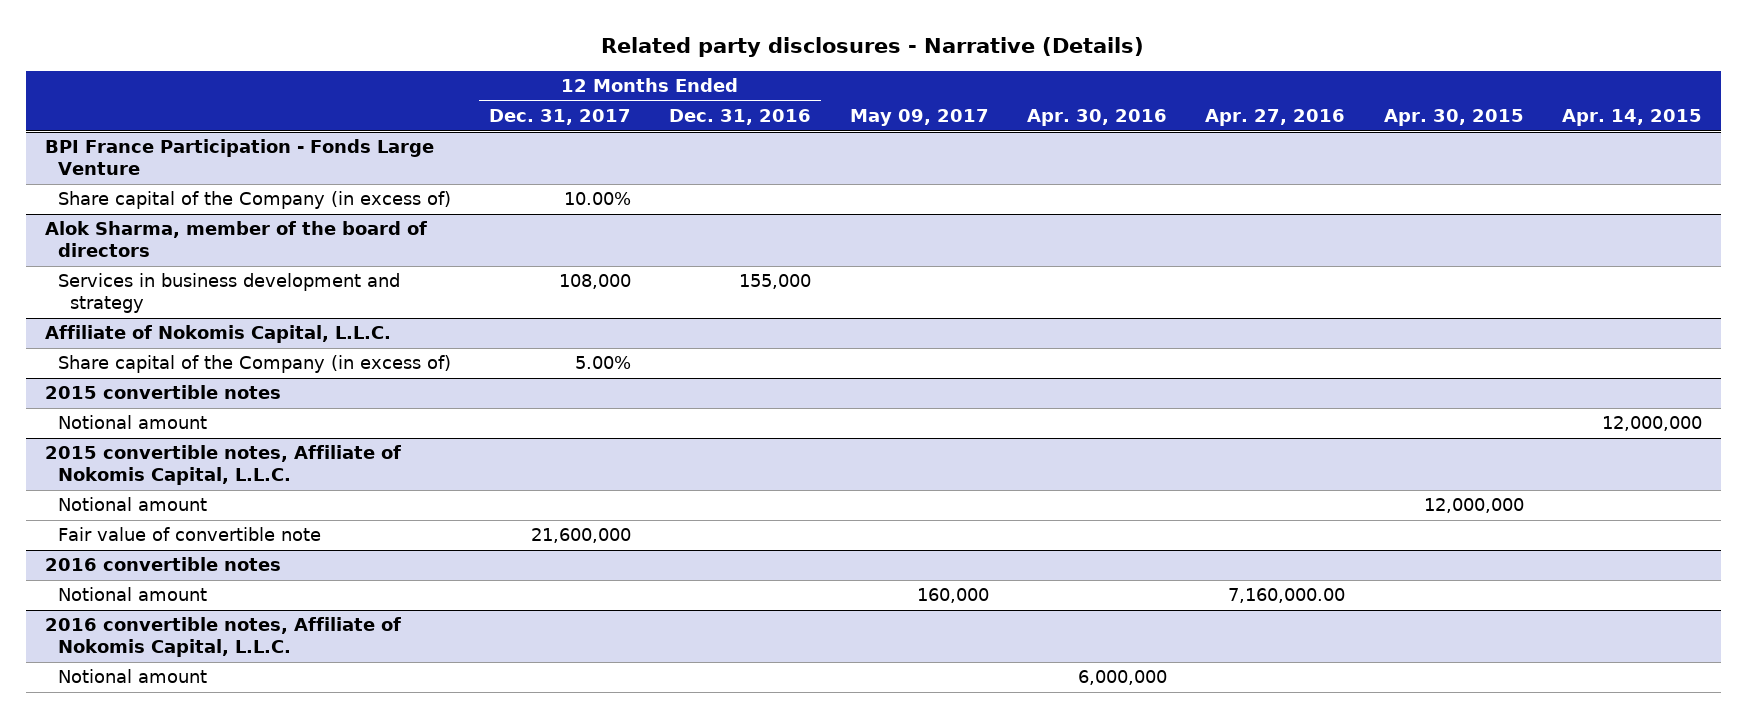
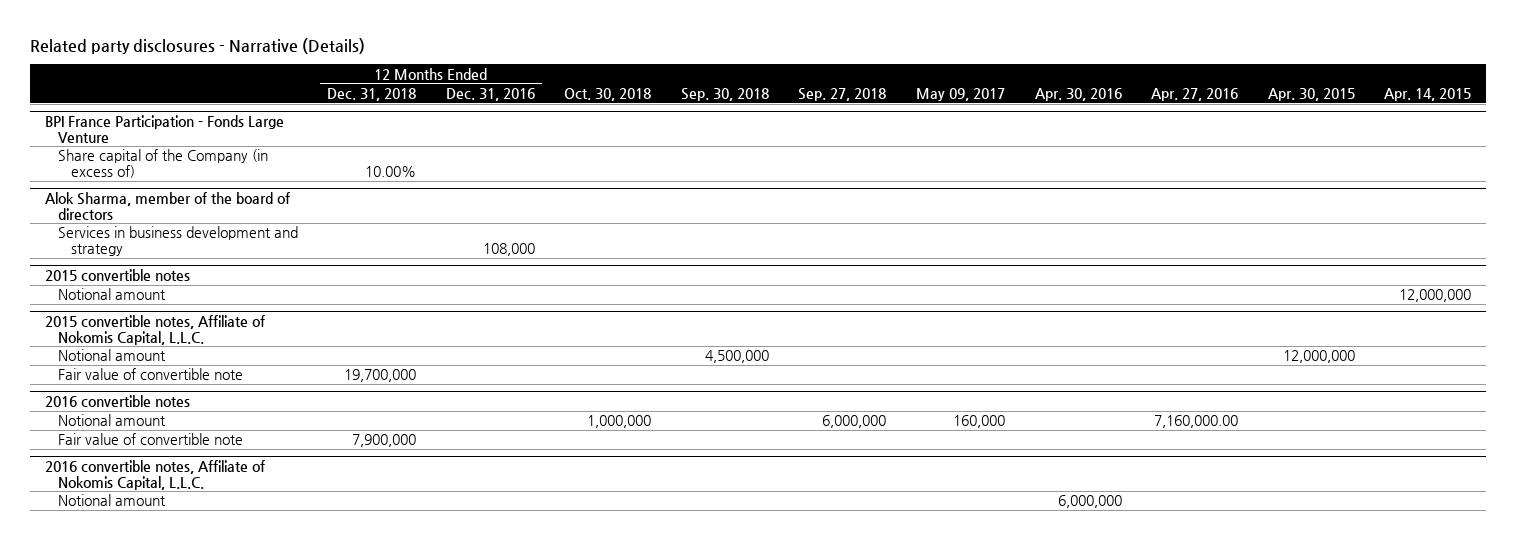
[488,109,631,126] Dec. 31, 2017 -> none
none -> [327,87,417,101] Dec. 31, 2018
none -> [564,87,652,101] Oct. 30, 2018
none -> [680,87,769,101] Sep. 30, 2018
none -> [798,87,887,101] Sep. 27, 2018
[44,325,391,344] Affiliate of Nokomis Capital, L.L.C. -> none
[57,355,451,374] Share capital of the Company (in excess of) -> none
[739,274,812,290] 155,000 -> [482,242,535,256] 108,000
none -> [57,433,243,446] Fair value of convertible note

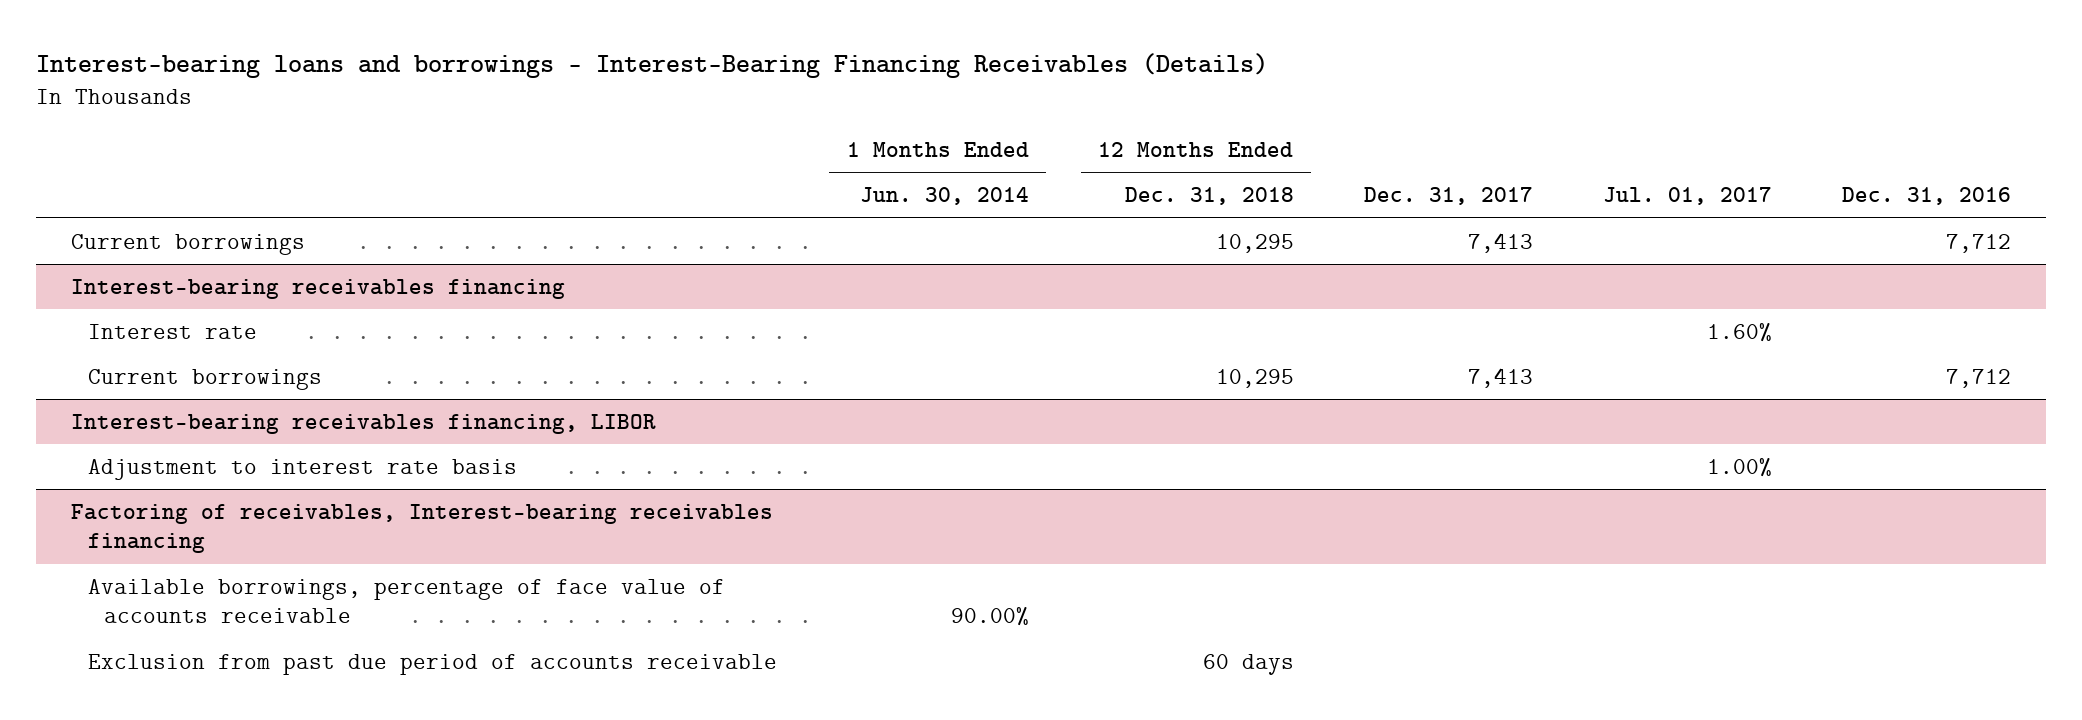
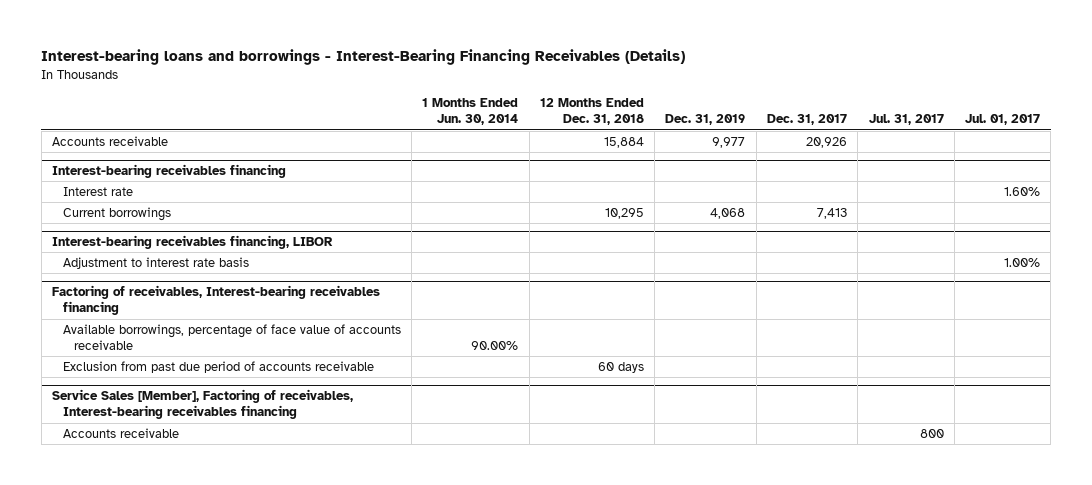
[1842,187,2012,206] Dec. 31, 2016 -> none
none -> [665,114,746,126] Dec. 31, 2019
none -> [868,114,944,126] Jul. 31, 2017
[70,233,305,255] Current borrowings -> none
none -> [51,136,168,147] Accounts receivable
none -> [51,389,353,420] Service Sales [Member], Factoring of receivables, Interest-bearing receivables financing
none -> [62,428,179,439] Accounts receivable

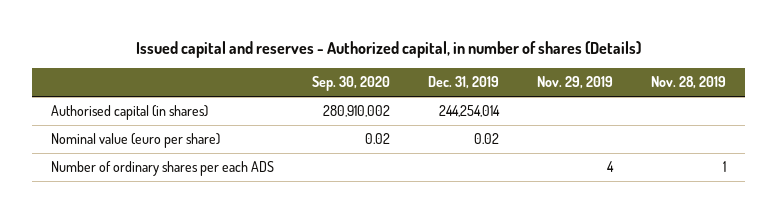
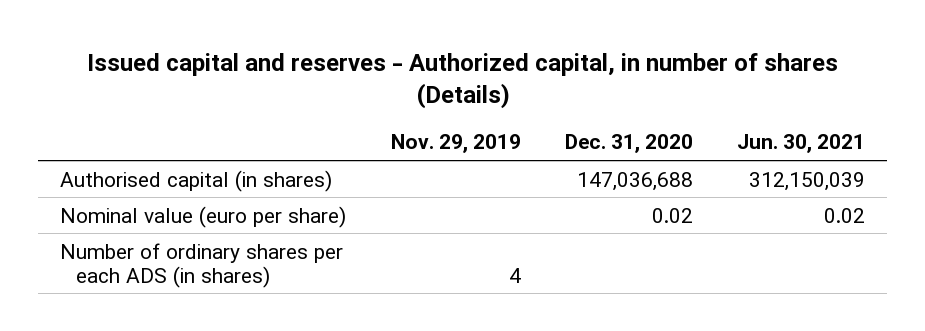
[312,76,391,92] Sep. 30, 2020 -> none
[428,76,500,90] Dec. 31, 2019 -> none
[651,76,727,90] Nov. 28, 2019 -> none
none -> [564,134,693,154] Dec. 31, 2020
none -> [736,134,865,154] Jun. 30, 2021
[51,161,275,177] Number of ordinary shares per each ADS -> [60,242,344,288] Number of ordinary shares per each ADS (in shares)

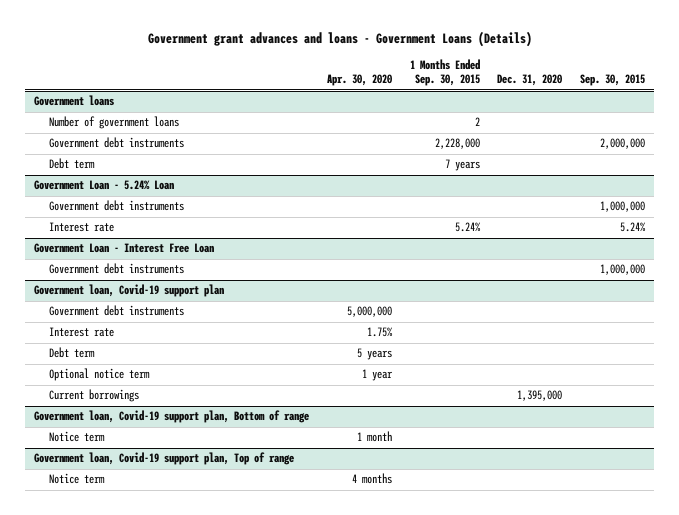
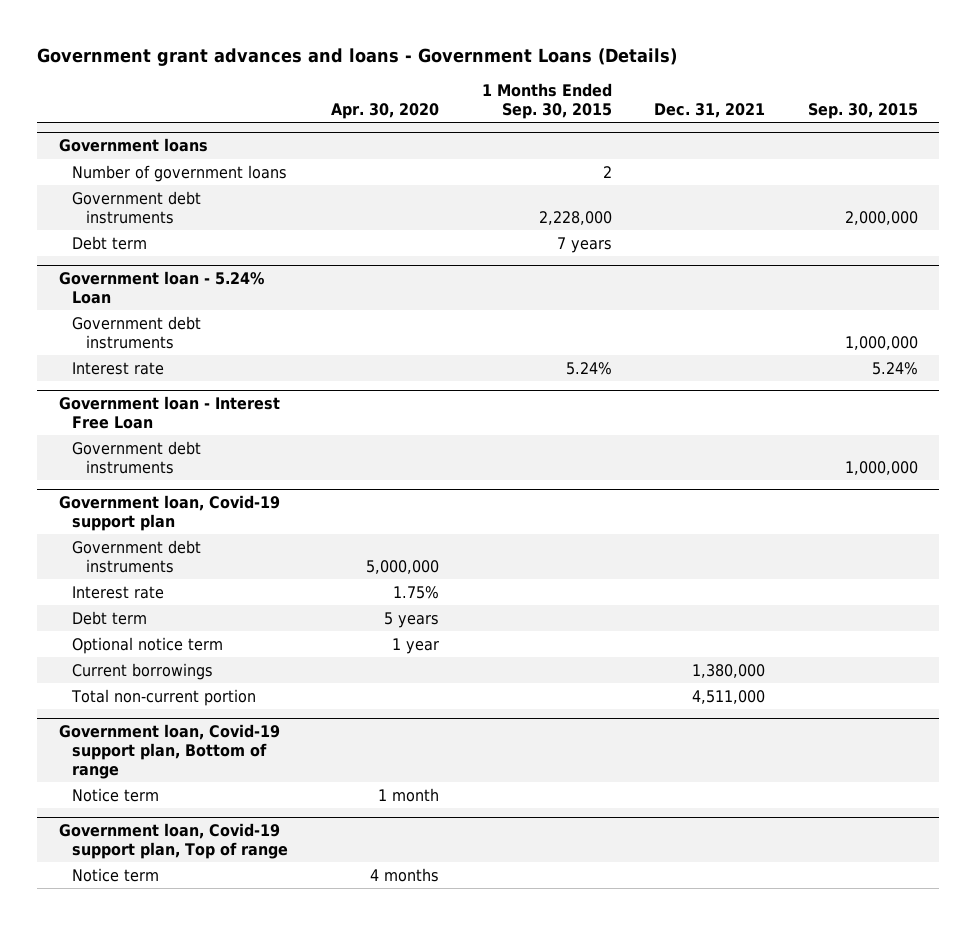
[497,74,563,87] Dec. 31, 2020 -> none
none -> [654,103,766,119] Dec. 31, 2021
[33,180,174,191] Government Loan - 5.24% Loan -> [58,271,264,304] Government loan - 5.24% Loan
[33,243,214,254] Government Loan - Interest Free Loan -> [58,396,280,429] Government loan - Interest Free Loan
none -> [71,688,257,706] Total non-current portion

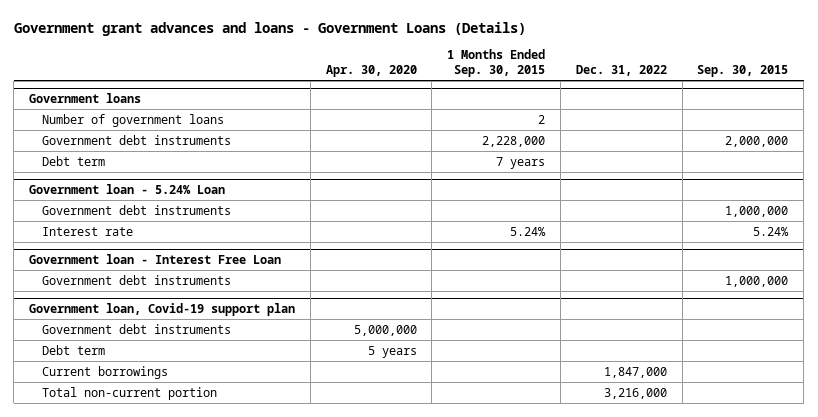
[654,103,766,119] Dec. 31, 2021 -> none
none -> [575,64,667,76] Dec. 31, 2022
[72,585,165,599] Interest rate -> none
[72,636,224,654] Optional notice term -> none
[58,724,280,779] Government loan, Covid-19 support plan, Bottom of range -> none
[72,787,160,802] Notice term -> none
[58,823,289,859] Government loan, Covid-19 support plan, Top of range -> none
[72,867,160,882] Notice term -> none

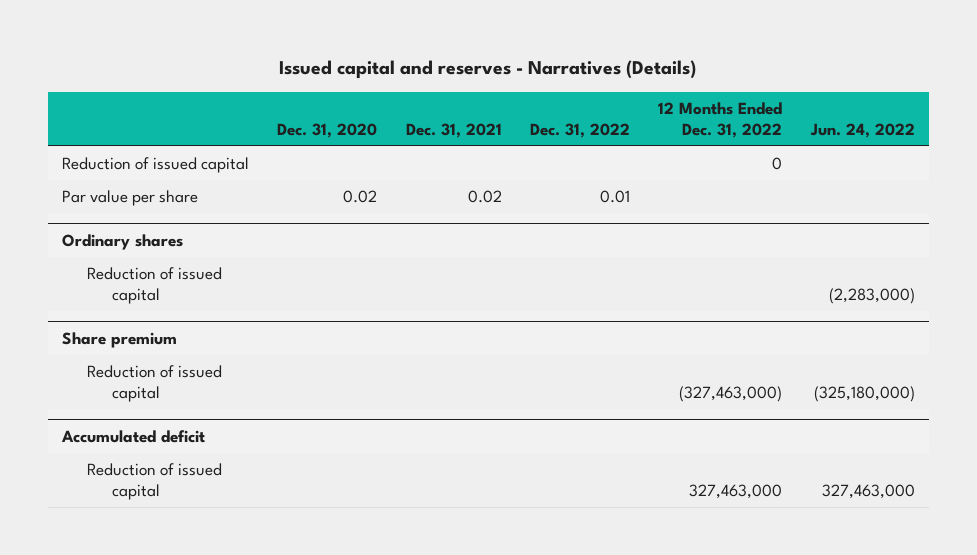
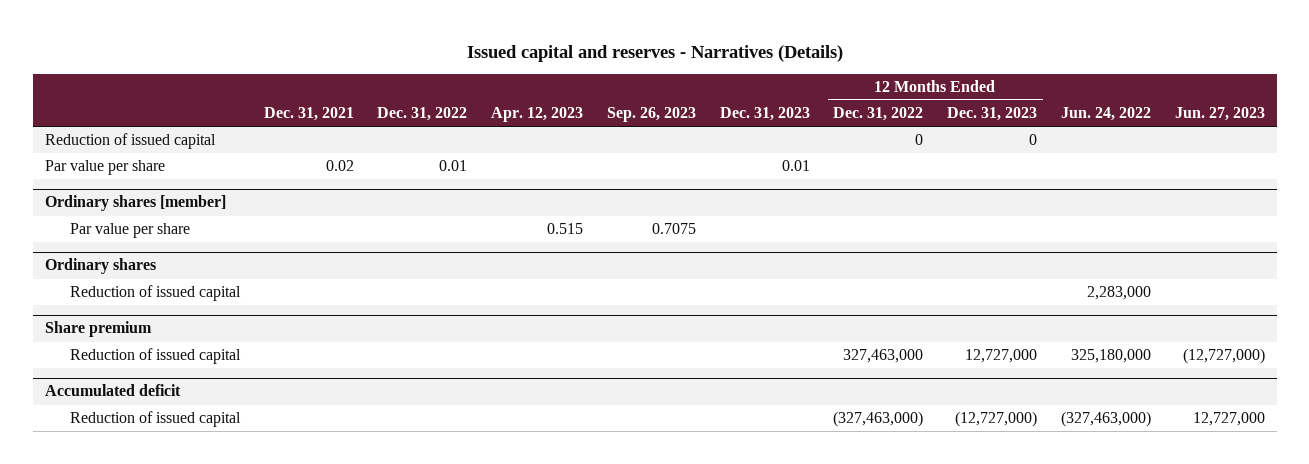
[277,122,378,138] Dec. 31, 2020 -> none
none -> [491,107,584,123] Apr. 12, 2023
none -> [606,107,696,123] Sep. 26, 2023
none -> [719,107,810,122] Dec. 31, 2023
none -> [947,107,1038,122] Dec. 31, 2023
none -> [1174,107,1265,122] Jun. 27, 2023
none -> [44,195,226,212] Ordinary shares [member]
none -> [69,223,190,239] Par value per share
[828,287,915,304] (2,283,000) -> [1087,286,1152,301] 2,283,000
[679,385,783,402] (327,463,000) -> [843,349,924,364] 327,463,000
[813,385,915,402] (325,180,000) -> [1071,349,1152,364] 325,180,000
[689,483,783,499] 327,463,000 -> [833,411,924,428] (327,463,000)
[821,483,915,499] 327,463,000 -> [1061,411,1152,428] (327,463,000)

